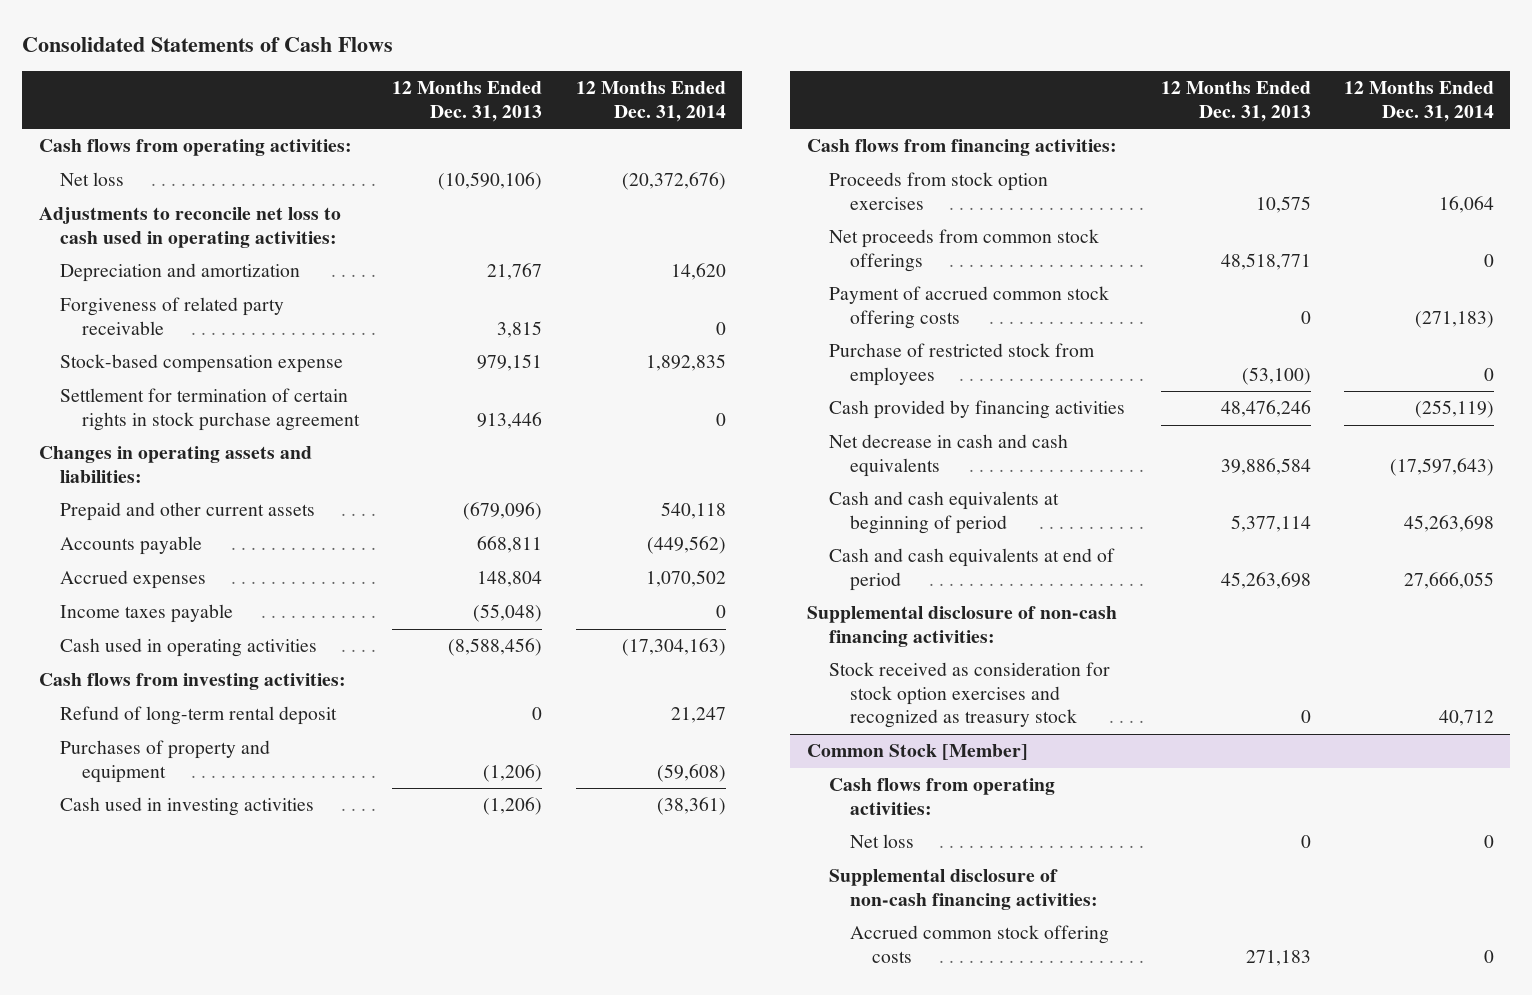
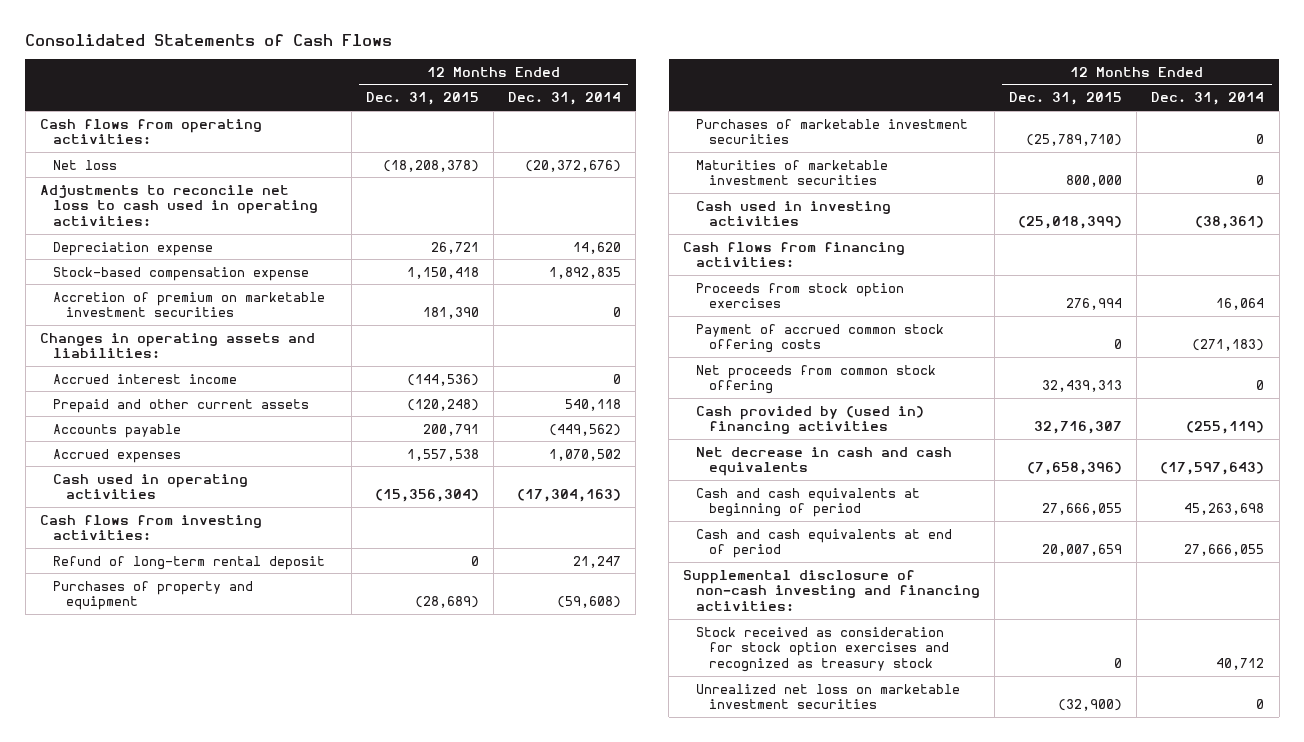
[392,81,543,122] 12 Months Ended Dec. 31, 2013 -> none
none -> [365,92,479,106] Dec. 31, 2015
[60,297,285,335] Forgiveness of related party receivable -> none
[60,263,301,283] Depreciation and amortization -> [52,241,213,256] Depreciation expense
[60,388,361,431] Settlement for termination of certain rights in stock purchase agreement -> none
none -> [52,291,325,318] Accretion of premium on marketable investment securities
none -> [52,373,237,384] Accrued interest income
[60,604,234,624] Income taxes payable -> none
none -> [696,118,969,145] Purchases of marketable investment securities
none -> [696,159,889,186] Maturities of marketable investment securities
[828,229,1099,272] Net proceeds from common stock offerings -> none
[828,343,1095,386] Purchase of restricted stock from employees -> none
none -> [696,364,937,395] Net proceeds from common stock offering
[828,400,1125,420] Cash provided by financing activities -> [696,405,925,435] Cash provided by (used in) financing activities
[806,606,1117,647] Supplemental disclosure of non-cash financing activities: -> [683,569,981,611] Supplemental disclosure of non-cash investing and financing activities:
[806,744,1028,761] Common Stock [Member] -> none
[828,778,1055,815] Cash flows from operating activities: -> none
[850,834,915,849] Net loss -> none
[828,869,1099,910] Supplemental disclosure of non-cash financing activities: -> none
[850,925,1110,963] Accrued common stock offering costs -> none
none -> [696,683,961,710] Unrealized net loss on marketable investment securities

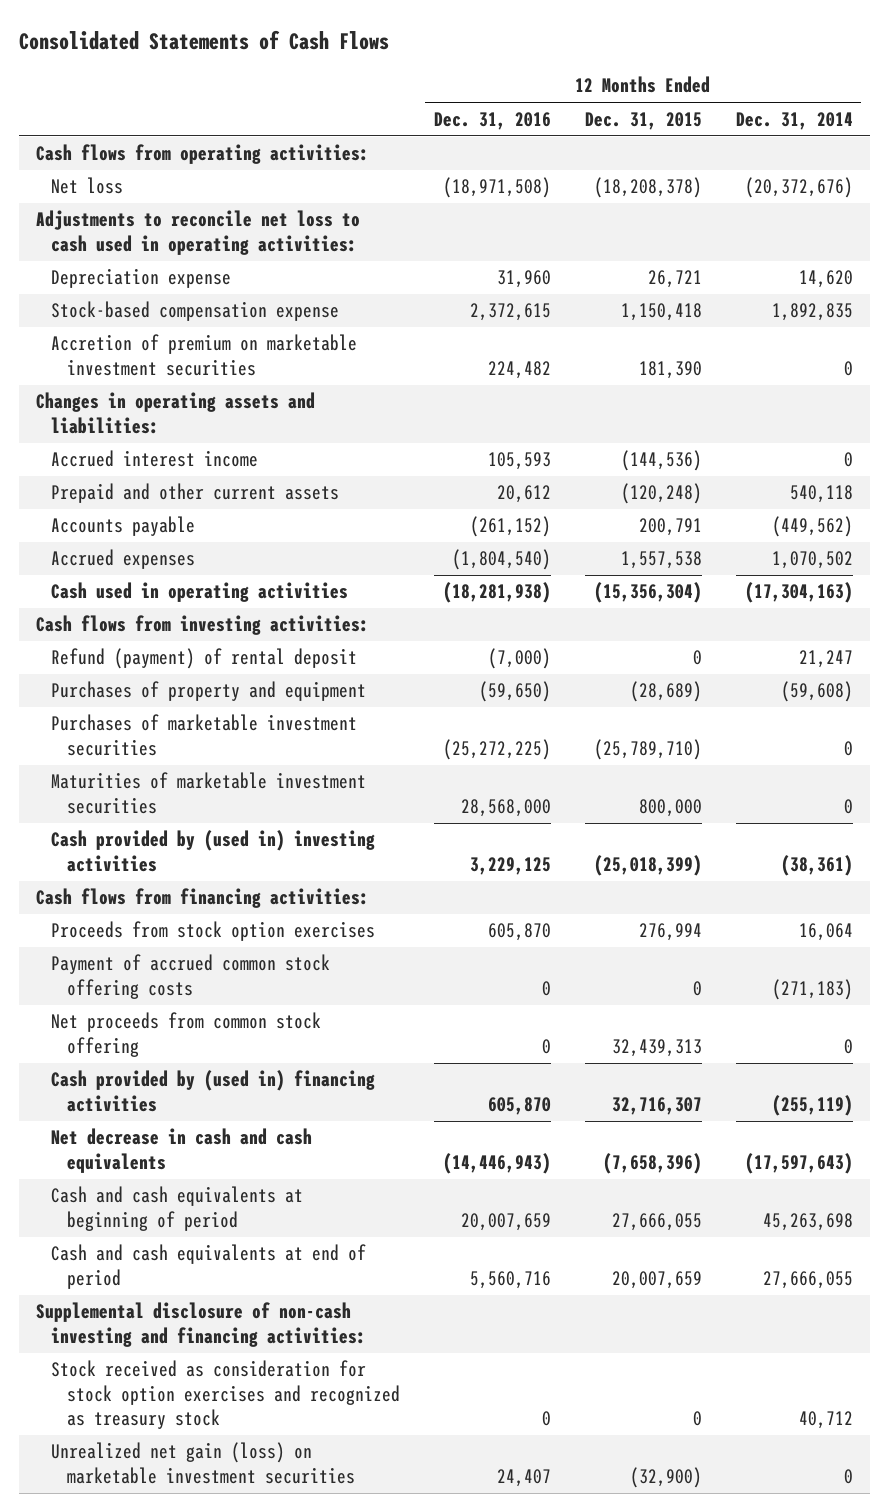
none -> [433,111,551,130] Dec. 31, 2016
[52,555,325,570] Refund of long-term rental deposit -> [51,648,358,670] Refund (payment) of rental deposit
[696,200,892,227] Cash used in investing activities -> [51,830,376,872] Cash provided by (used in) investing activities
[696,683,961,710] Unrealized net loss on marketable investment securities -> [51,1442,355,1484] Unrealized net gain (loss) on marketable investment securities

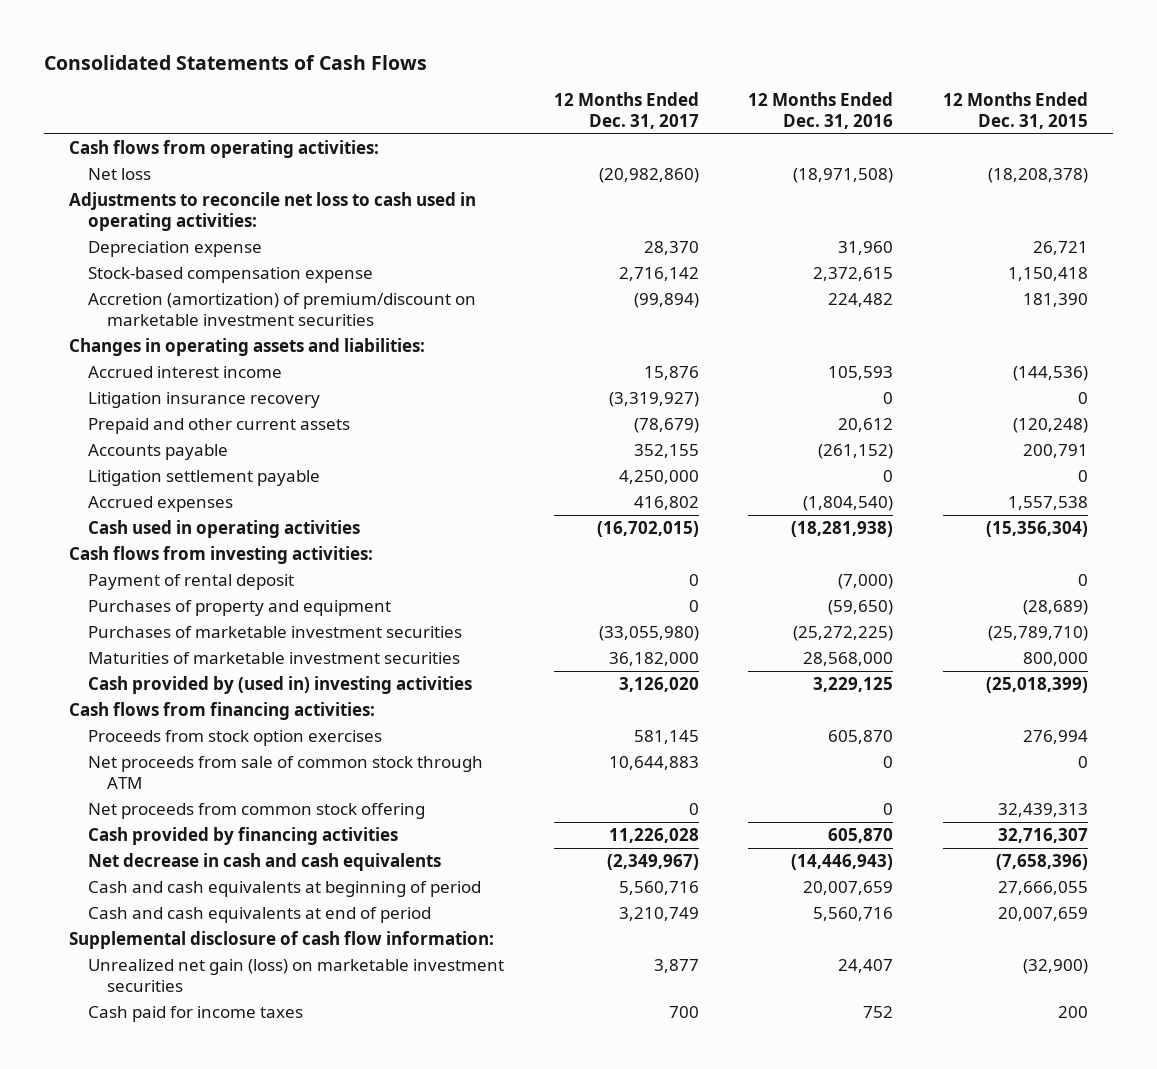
[735,111,853,130] Dec. 31, 2014 -> none
none -> [553,91,699,129] 12 Months Ended Dec. 31, 2017
[51,334,358,376] Accretion of premium on marketable investment securities -> [87,293,476,327] Accretion (amortization) of premium/discount on marketable investment securities
none -> [87,392,320,409] Litigation insurance recovery
none -> [87,470,320,487] Litigation settlement payable
[51,648,358,670] Refund (payment) of rental deposit -> [87,574,294,591] Payment of rental deposit
[51,954,331,999] Payment of accrued common stock offering costs -> none
none -> [87,756,483,790] Net proceeds from sale of common stock through ATM
[51,1070,376,1112] Cash provided by (used in) financing activities -> [87,827,398,846] Cash provided by financing activities
[51,1360,400,1430] Stock received as consideration for stock option exercises and recognized as treasury stock -> none
[36,1302,367,1347] Supplemental disclosure of non-cash investing and financing activities: -> [68,931,494,950] Supplemental disclosure of cash flow information:
none -> [87,1006,303,1023] Cash paid for income taxes

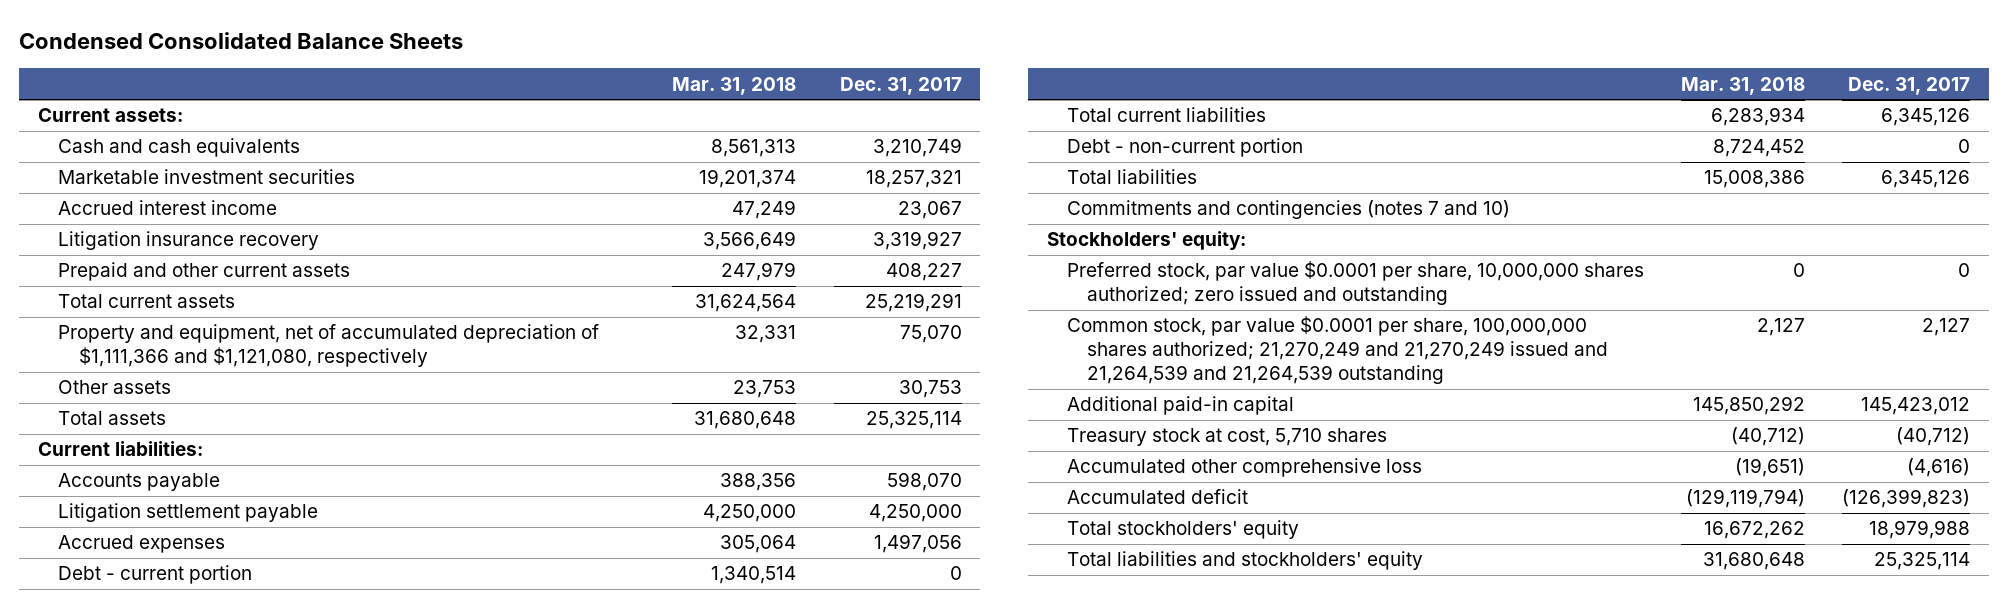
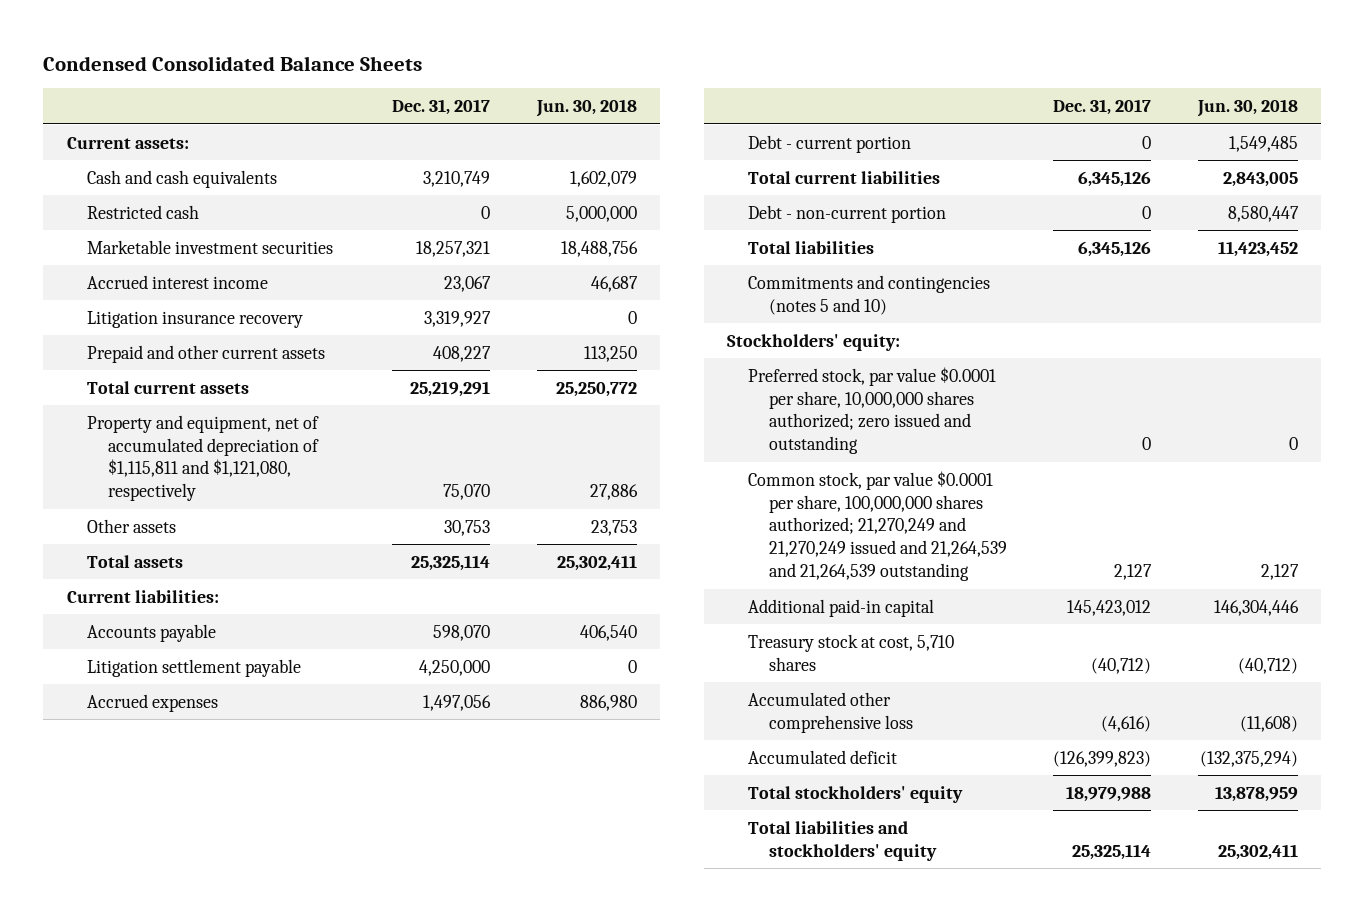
[672,76,797,95] Mar. 31, 2018 -> none
none -> [535,99,637,118] Jun. 30, 2018
none -> [87,204,200,219] Restricted cash
[58,324,600,368] Property and equipment, net of accumulated depreciation of $1,111,366 and $1,121,080, respectively -> [87,414,320,502] Property and equipment, net of accumulated depreciation of $1,115,811 and $1,121,080, respectively
[1066,200,1510,220] Commitments and contingencies (notes 7 and 10) -> [747,274,990,315] Commitments and contingencies (notes 5 and 10)

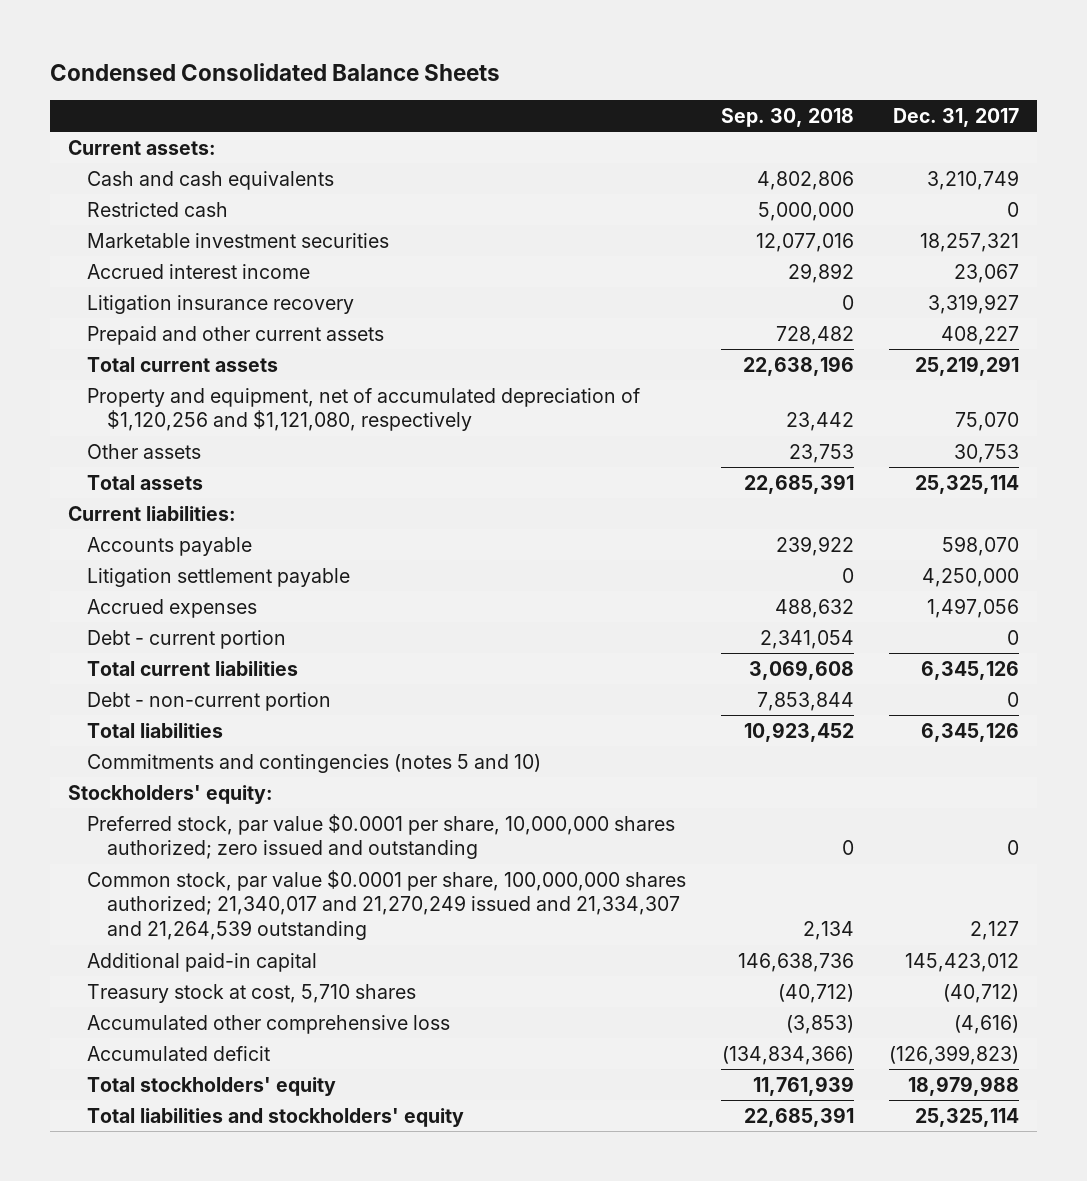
[535,99,637,118] Jun. 30, 2018 -> none
none -> [721,107,855,127] Sep. 30, 2018
[87,414,320,502] Property and equipment, net of accumulated depreciation of $1,115,811 and $1,121,080, respectively -> [87,387,641,432] Property and equipment, net of accumulated depreciation of $1,120,256 and $1,121,080, respectively
[747,470,1007,582] Common stock, par value $0.0001 per share, 100,000,000 shares authorized; 21,270,249 and 21,270,249 issued and 21,264,539 and 21,264,539 outstanding -> [87,869,687,941] Common stock, par value $0.0001 per share, 100,000,000 shares authorized; 21,340,017 and 21,270,249 issued and 21,334,307 and 21,264,539 outstanding

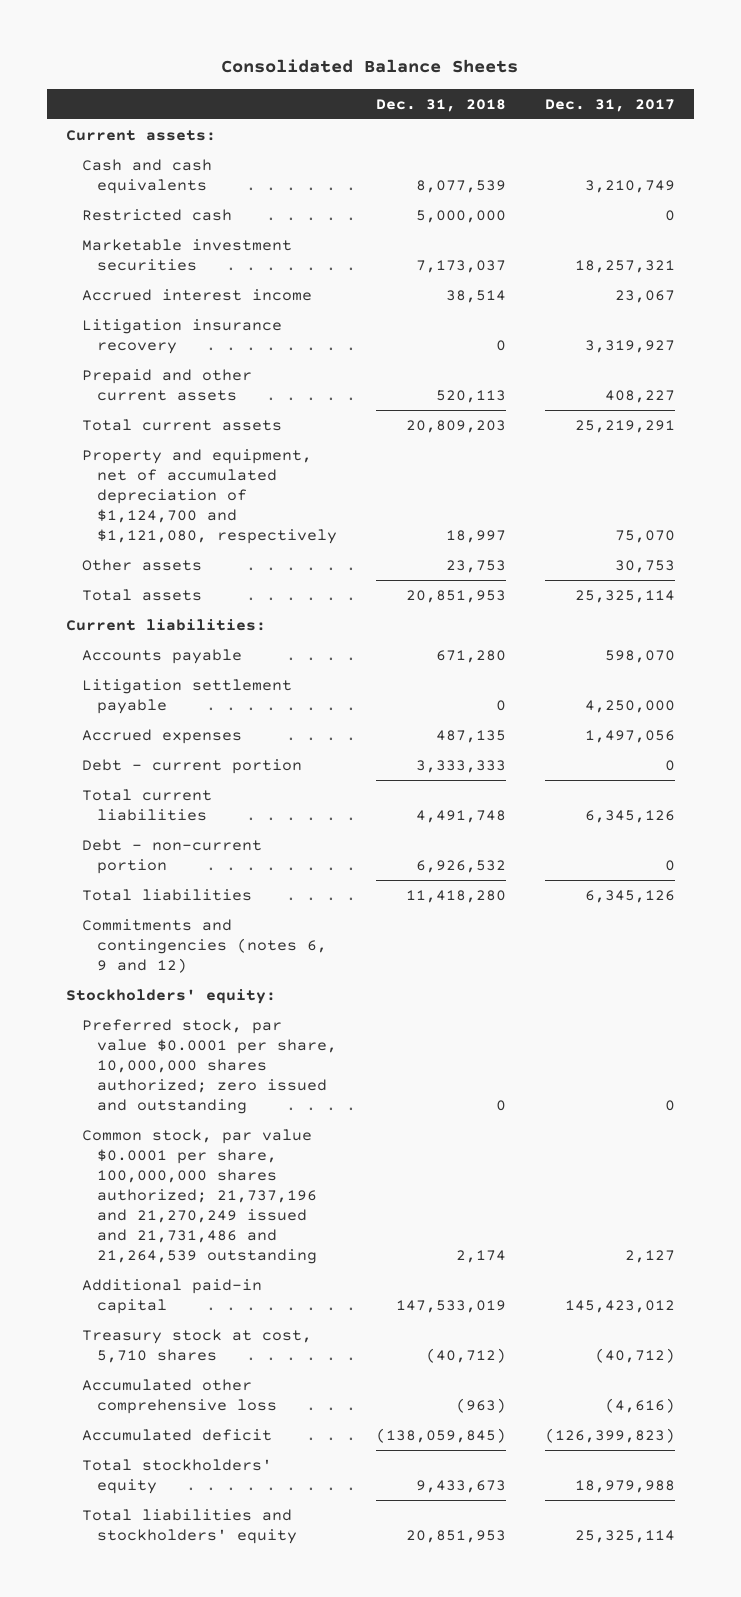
[50,62,501,81] Condensed Consolidated Balance Sheets -> [221,59,519,74] Consolidated Balance Sheets
[721,107,855,127] Sep. 30, 2018 -> none
none -> [375,98,506,112] Dec. 31, 2018
[87,387,641,432] Property and equipment, net of accumulated depreciation of $1,120,256 and $1,121,080, respectively -> [81,448,338,545] Property and equipment, net of accumulated depreciation of $1,124,700 and $1,121,080, respectively
[87,753,542,773] Commitments and contingencies (notes 5 and 10) -> [81,918,328,973] Commitments and contingencies (notes 6, 9 and 12)
[87,869,687,941] Common stock, par value $0.0001 per share, 100,000,000 shares authorized; 21,340,017 and 21,270,249 issued and 21,334,307 and 21,264,539 outstanding -> [81,1128,318,1265] Common stock, par value $0.0001 per share, 100,000,000 shares authorized; 21,737,196 and 21,270,249 issued and 21,731,486 and 21,264,539 outstanding

